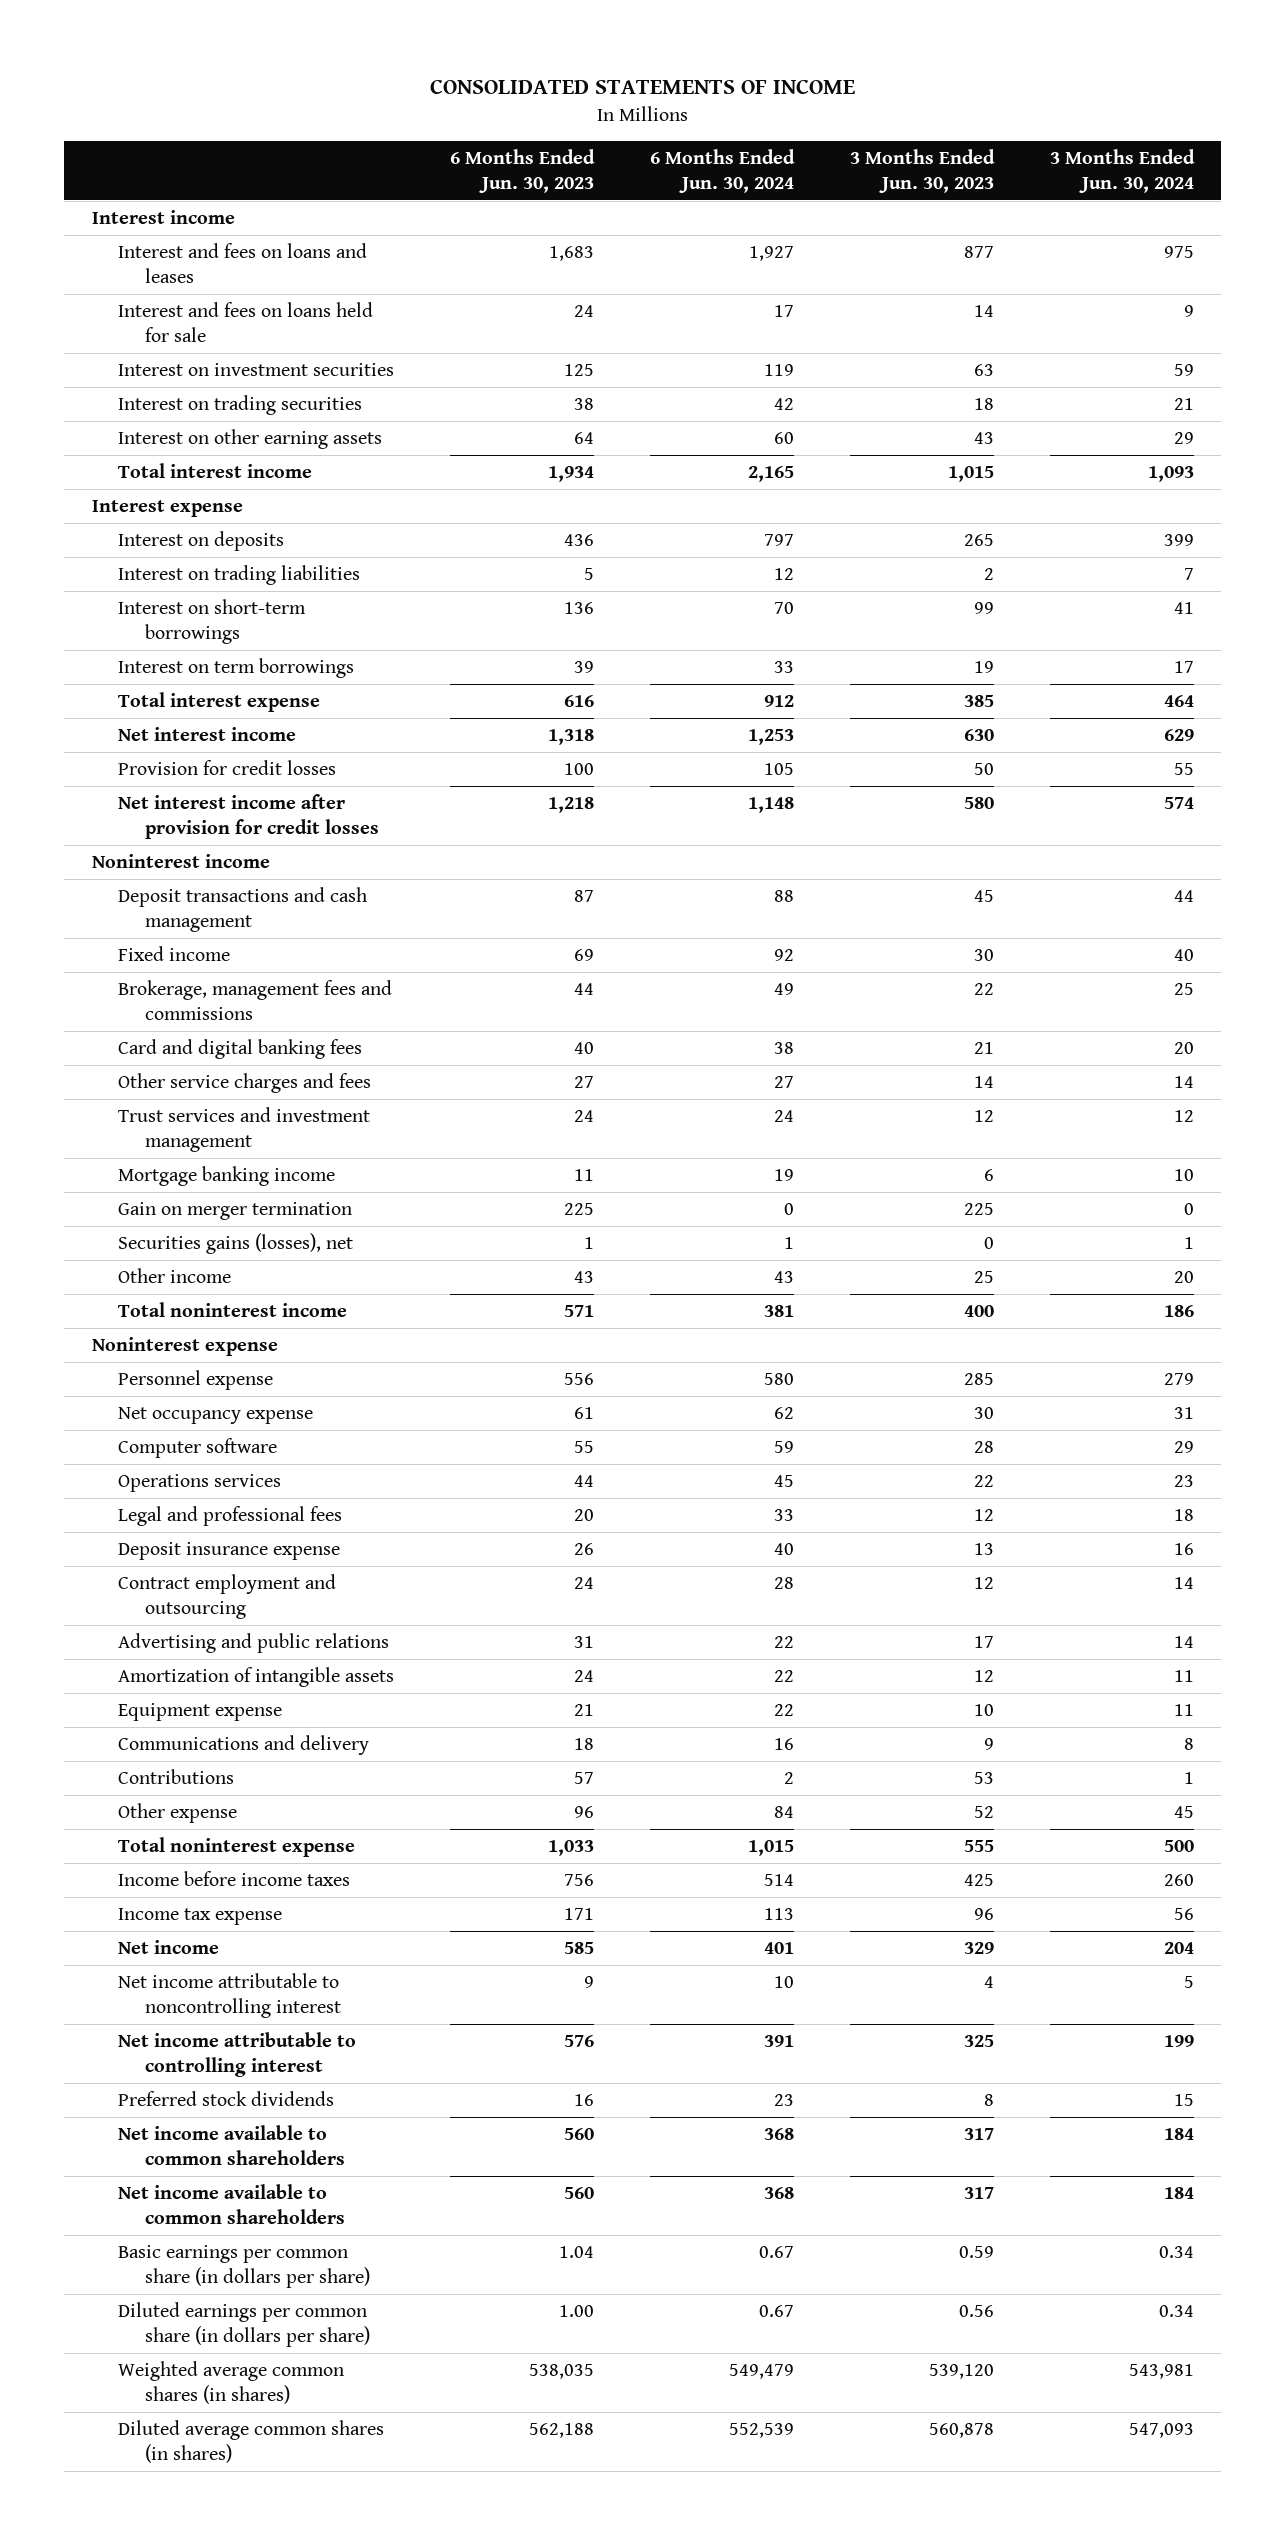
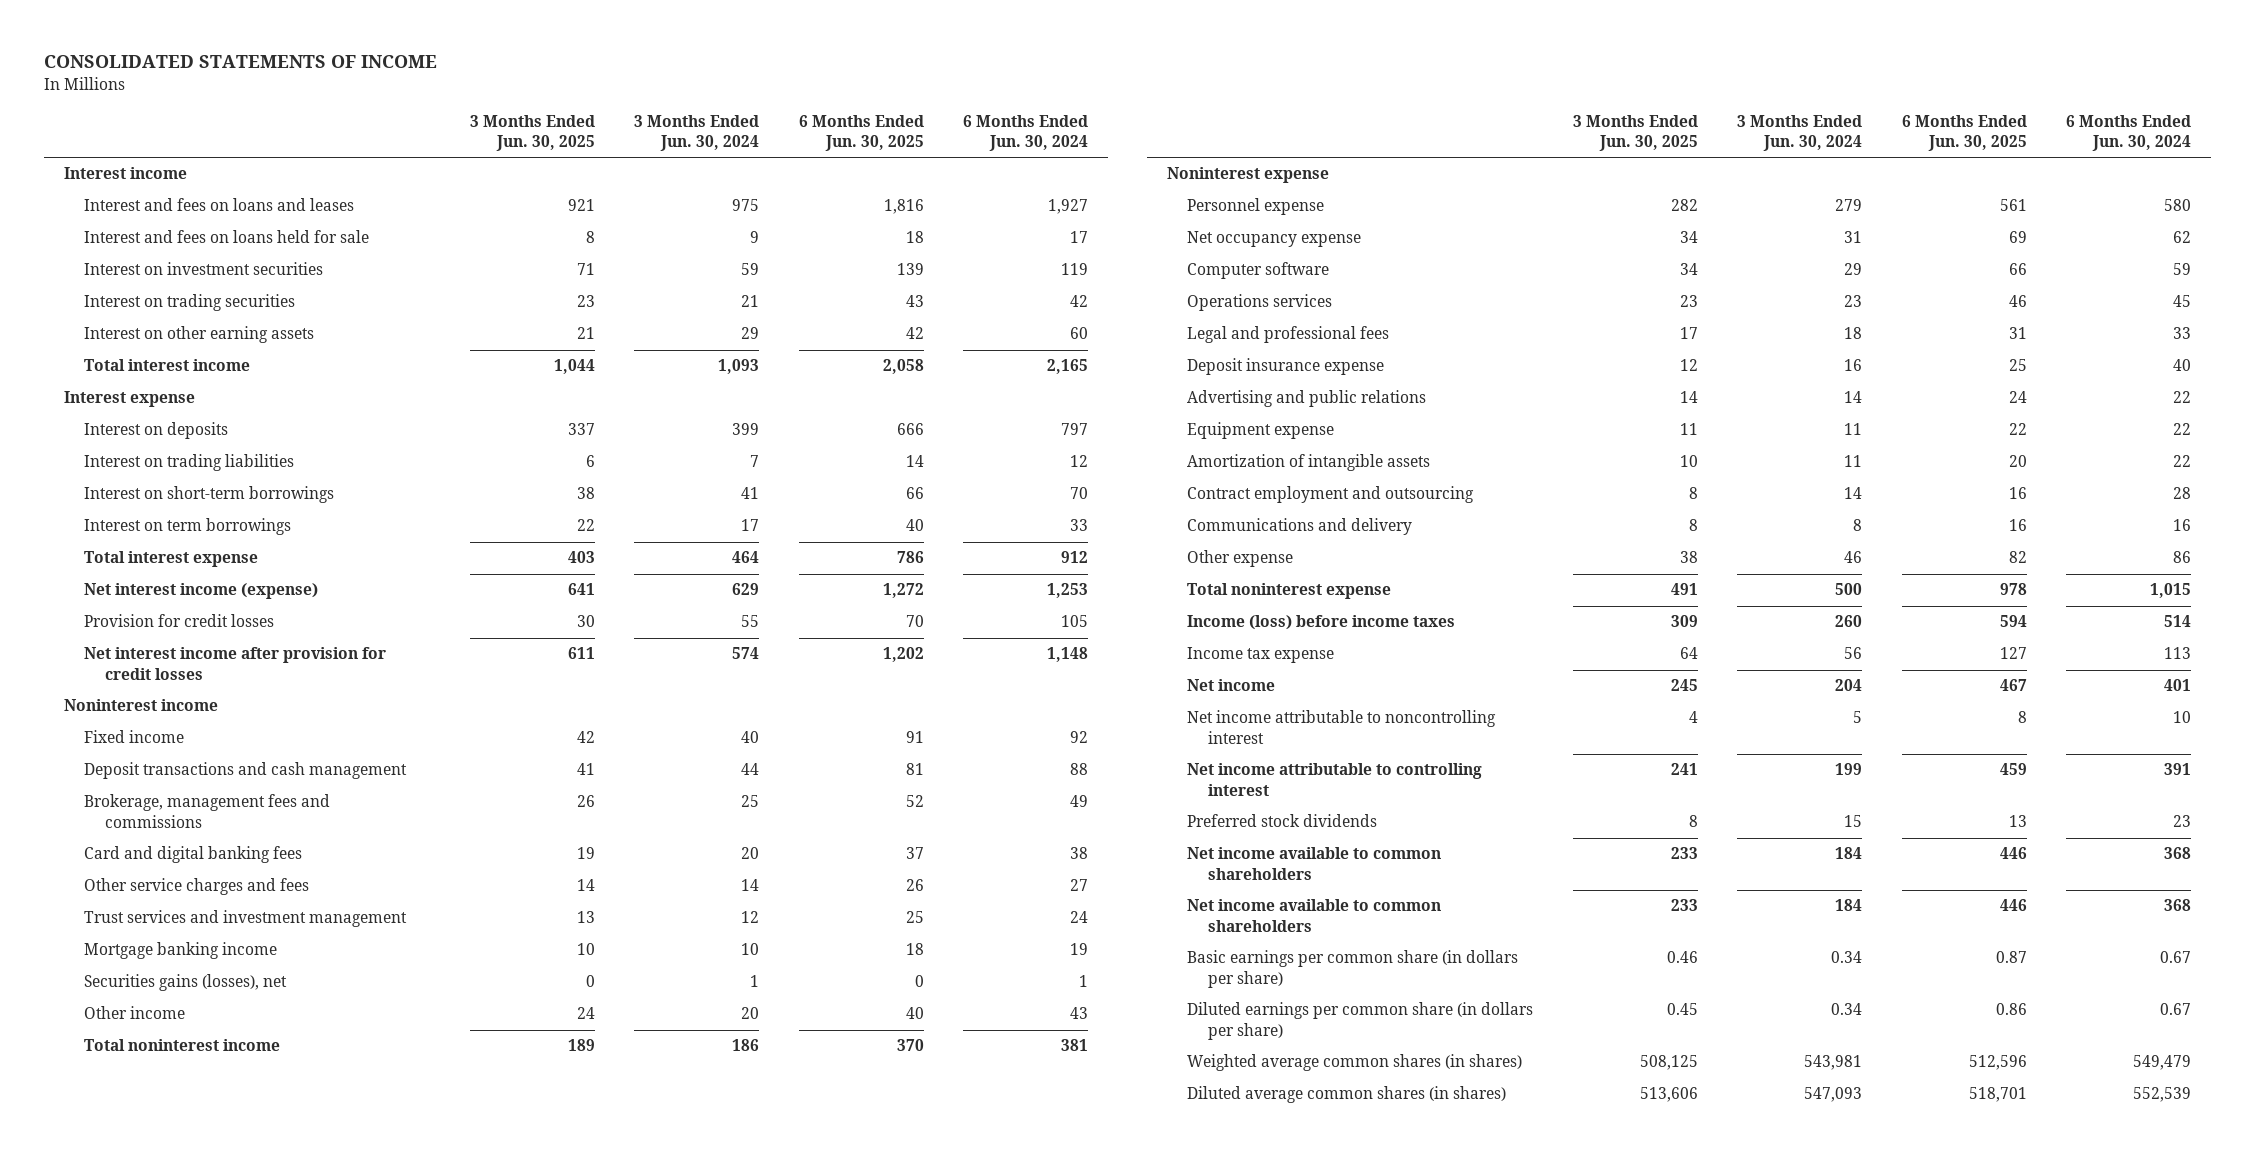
[449,149,595,193] 6 Months Ended Jun. 30, 2023 -> none
[849,149,995,193] 3 Months Ended Jun. 30, 2023 -> none
none -> [469,114,595,152] 3 Months Ended Jun. 30, 2025
none -> [798,114,924,152] 6 Months Ended Jun. 30, 2025
[118,727,297,742] Net interest income -> [84,583,319,600] Net interest income (expense)
[118,887,368,932] Deposit transactions and cash management -> [84,762,408,780] Deposit transactions and cash management
[118,1202,353,1221] Gain on merger termination -> none
[118,1667,395,1688] Amortization of intangible assets -> [1187,454,1431,472] Amortization of intangible assets
[118,1574,337,1619] Contract employment and outsourcing -> [1187,486,1475,504] Contract employment and outsourcing
[118,1769,235,1785] Contributions -> none
[773,1806,794,1819] 84 -> [2173,551,2192,564] 86
[1173,1806,1194,1819] 45 -> [1844,551,1863,564] 46
[118,1871,351,1887] Income before income taxes -> [1187,615,1456,631] Income (loss) before income taxes

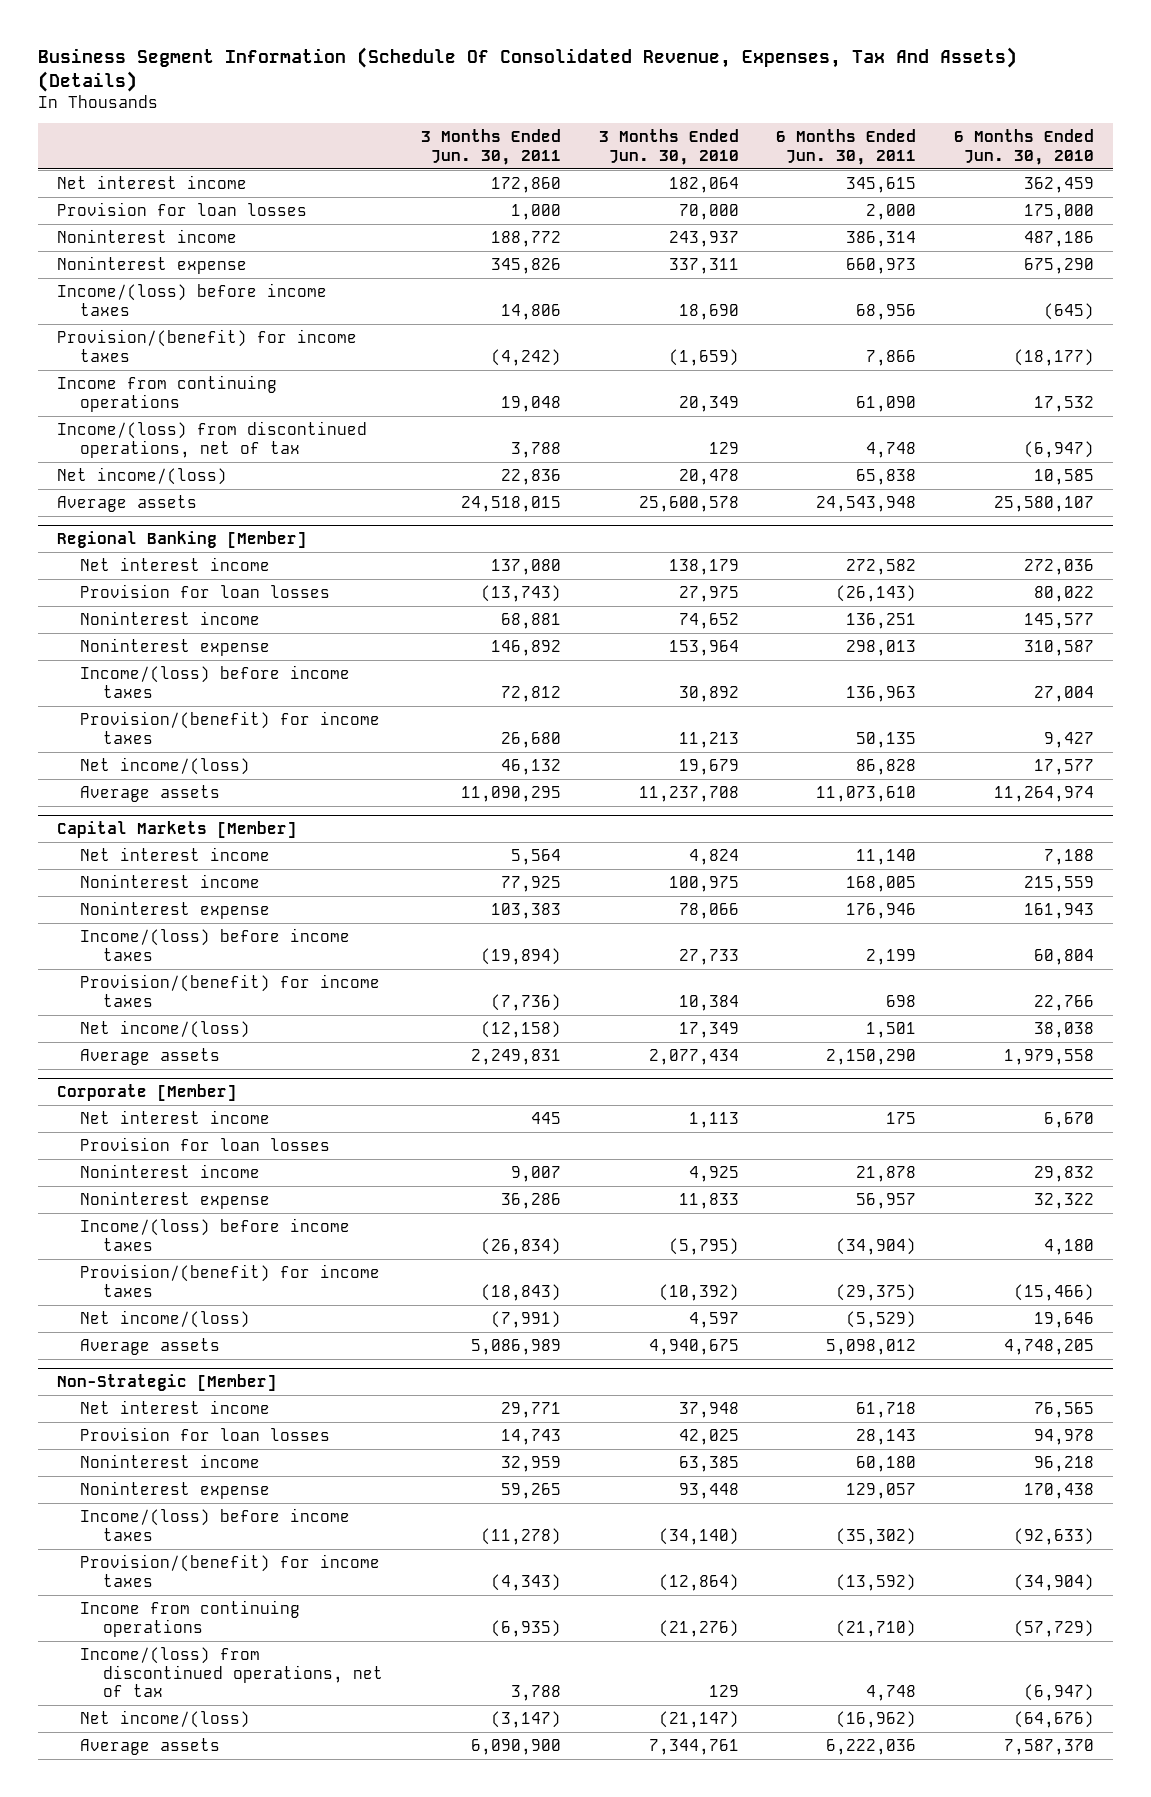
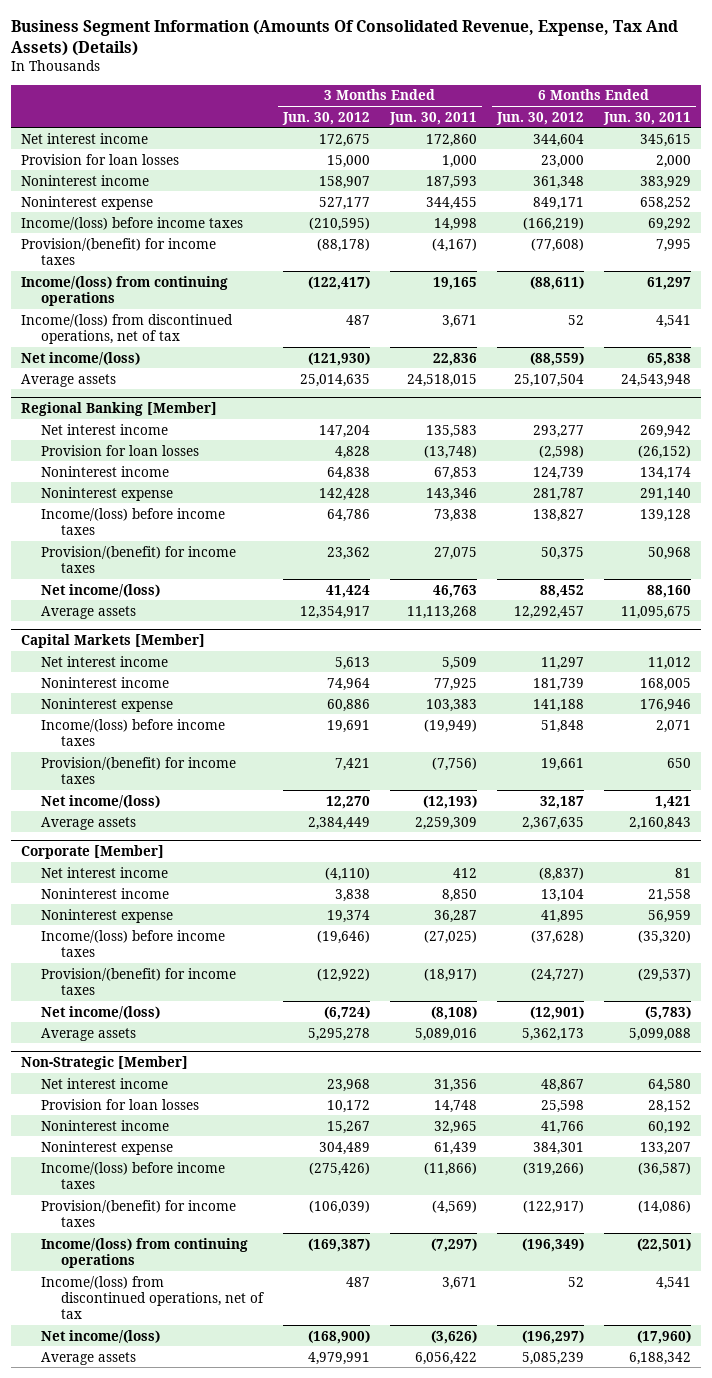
[38,46,1018,92] Business Segment Information (Schedule Of Consolidated Revenue, Expenses, Tax And Assets) (Details) -> [11,19,679,56] Business Segment Information (Amounts Of Consolidated Revenue, Expense, Tax And Assets) (Details)
[598,129,739,165] 3 Months Ended Jun. 30, 2010 -> none
[953,129,1094,165] 6 Months Ended Jun. 30, 2010 -> none
none -> [282,111,371,125] Jun. 30, 2012
none -> [495,111,584,125] Jun. 30, 2012
[490,231,561,248] 188,772 -> [426,175,478,189] 187,593
[846,231,917,248] 386,314 -> [639,175,691,189] 383,929
[490,258,561,275] 345,826 -> [426,196,478,210] 344,455
[846,258,917,275] 660,973 -> [639,196,691,210] 658,252
[500,303,561,320] 14,806 -> [434,217,478,231] 14,998
[856,303,917,320] 68,956 -> [647,217,691,231] 69,292
[490,348,561,366] (4,242) -> [432,237,478,252] (4,167)
[866,349,917,366] 7,866 -> [655,238,691,252] 7,995
[57,375,278,412] Income from continuing operations -> [20,275,228,306] Income/(loss) from continuing operations
[500,395,561,412] 19,048 -> [433,276,478,290] 19,165
[856,395,917,412] 61,090 -> [646,276,691,290] 61,297
[510,441,561,458] 3,788 -> [442,314,478,328] 3,671
[866,441,917,458] 4,748 -> [655,314,691,328] 4,541
[490,559,561,576] 137,080 -> [426,424,478,438] 135,583
[846,559,917,576] 272,582 -> [639,424,691,438] 269,942
[480,585,561,603] (13,743) -> [424,444,478,459] (13,748)
[836,585,917,603] (26,143) -> [637,444,691,459] (26,152)
[500,613,561,630] 68,881 -> [434,466,478,480] 67,853
[846,613,917,630] 136,251 -> [639,466,691,480] 134,174
[490,640,561,657] 146,892 -> [426,487,478,501] 143,346
[846,640,917,657] 298,013 -> [639,487,691,501] 291,140
[500,685,561,702] 72,812 -> [434,508,478,522] 73,838
[846,685,917,702] 136,963 -> [639,508,691,522] 139,128
[500,731,561,748] 26,680 -> [434,546,478,560] 27,075
[856,731,917,748] 50,135 -> [647,546,691,560] 50,968
[500,759,561,776] 46,132 -> [433,584,478,598] 46,763
[856,759,917,776] 86,828 -> [646,584,691,598] 88,160
[460,786,561,803] 11,090,295 -> [407,605,478,619] 11,113,268
[816,786,917,803] 11,073,610 -> [620,605,691,619] 11,095,675
[510,849,561,866] 5,564 -> [442,656,478,670] 5,509
[856,849,917,866] 11,140 -> [647,656,691,670] 11,012
[480,947,561,965] (19,894) -> [424,718,478,733] (19,949)
[866,948,917,965] 2,199 -> [655,719,691,733] 2,071
[490,993,561,1011] (7,736) -> [432,756,478,771] (7,756)
[886,994,917,1007] 698 -> [666,757,691,768] 650
[480,1021,561,1039] (12,158) -> [423,794,478,809] (12,193)
[866,1022,917,1039] 1,501 -> [654,795,691,809] 1,421
[470,1049,561,1066] 2,249,831 -> [415,816,478,830] 2,259,309
[826,1049,917,1066] 2,150,290 -> [628,816,691,830] 2,160,843
[80,1137,331,1152] Provision for loan losses -> none
[530,1112,561,1125] 445 -> [453,867,478,878] 412
[886,1112,917,1125] 175 -> [674,867,691,878] 81
[510,1166,561,1183] 9,007 -> [442,888,478,902] 8,850
[856,1166,917,1183] 21,878 -> [647,888,691,902] 21,558
[500,1193,561,1210] 36,286 -> [434,909,478,923] 36,287
[856,1193,917,1210] 56,957 -> [647,909,691,923] 56,959
[480,1237,561,1255] (26,834) -> [424,929,478,944] (27,025)
[836,1237,917,1255] (34,904) -> [637,929,691,944] (35,320)
[480,1283,561,1301] (18,843) -> [424,967,478,982] (18,917)
[836,1283,917,1301] (29,375) -> [637,967,691,982] (29,537)
[490,1311,561,1329] (7,991) -> [431,1005,478,1020] (8,108)
[846,1311,917,1329] (5,529) -> [644,1005,691,1020] (5,783)
[470,1339,561,1356] 5,086,989 -> [415,1027,478,1041] 5,089,016
[826,1339,917,1356] 5,098,012 -> [628,1027,691,1041] 5,099,088
[500,1402,561,1419] 29,771 -> [434,1078,478,1092] 31,356
[856,1402,917,1419] 61,718 -> [647,1078,691,1092] 64,580
[500,1429,561,1446] 14,743 -> [434,1099,478,1113] 14,748
[856,1429,917,1446] 28,143 -> [647,1099,691,1113] 28,152
[500,1456,561,1473] 32,959 -> [434,1120,478,1134] 32,965
[856,1456,917,1473] 60,180 -> [647,1120,691,1134] 60,192
[500,1483,561,1500] 59,265 -> [434,1141,478,1155] 61,439
[846,1483,917,1500] 129,057 -> [639,1141,691,1155] 133,207
[480,1527,561,1545] (11,278) -> [424,1161,478,1176] (11,866)
[836,1527,917,1545] (35,302) -> [637,1161,691,1176] (36,587)
[490,1573,561,1591] (4,343) -> [432,1199,478,1214] (4,569)
[836,1573,917,1591] (13,592) -> [637,1199,691,1214] (14,086)
[80,1600,301,1637] Income from continuing operations -> [41,1237,249,1268] Income/(loss) from continuing operations
[490,1619,561,1637] (6,935) -> [431,1237,478,1252] (7,297)
[836,1619,917,1637] (21,710) -> [636,1237,691,1252] (22,501)
[510,1685,561,1702] 3,788 -> [442,1276,478,1290] 3,671
[866,1685,917,1702] 4,748 -> [655,1276,691,1290] 4,541
[490,1711,561,1729] (3,147) -> [431,1329,478,1344] (3,626)
[836,1711,917,1729] (16,962) -> [636,1329,691,1344] (17,960)
[470,1739,561,1756] 6,090,900 -> [415,1351,478,1365] 6,056,422
[826,1739,917,1756] 6,222,036 -> [628,1351,691,1365] 6,188,342

